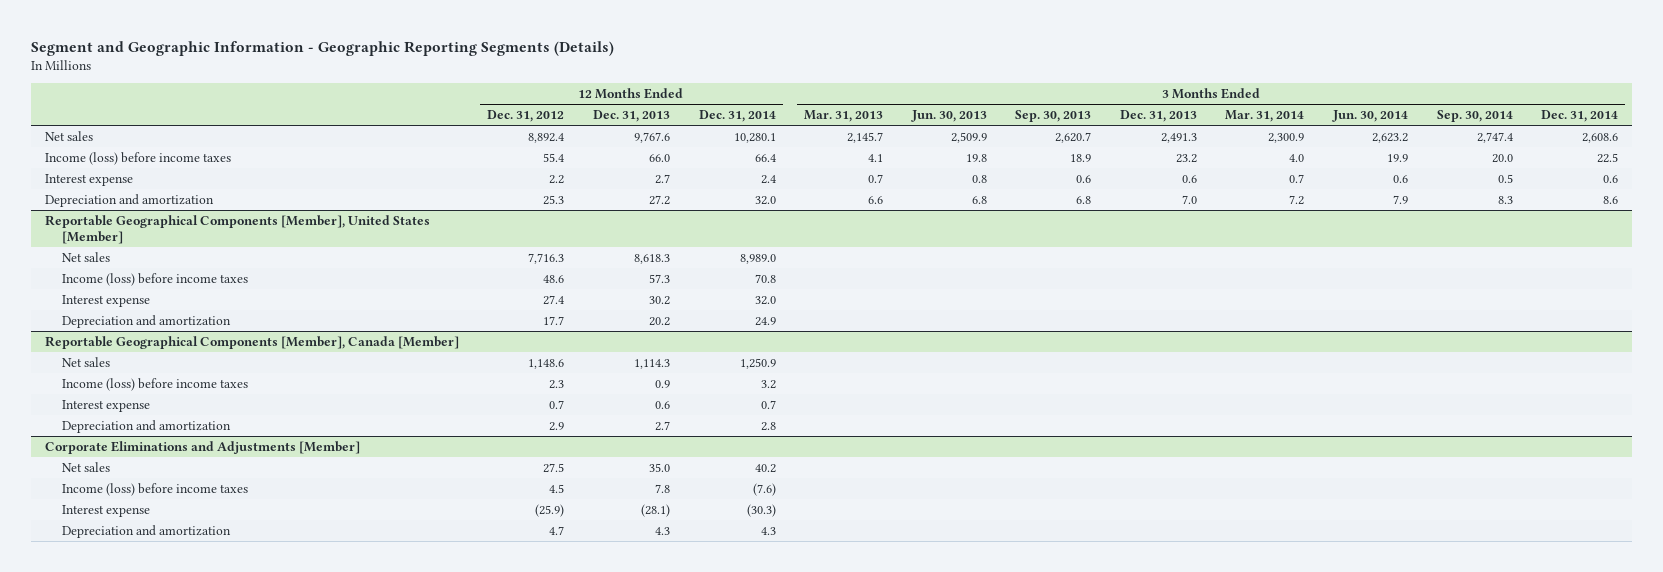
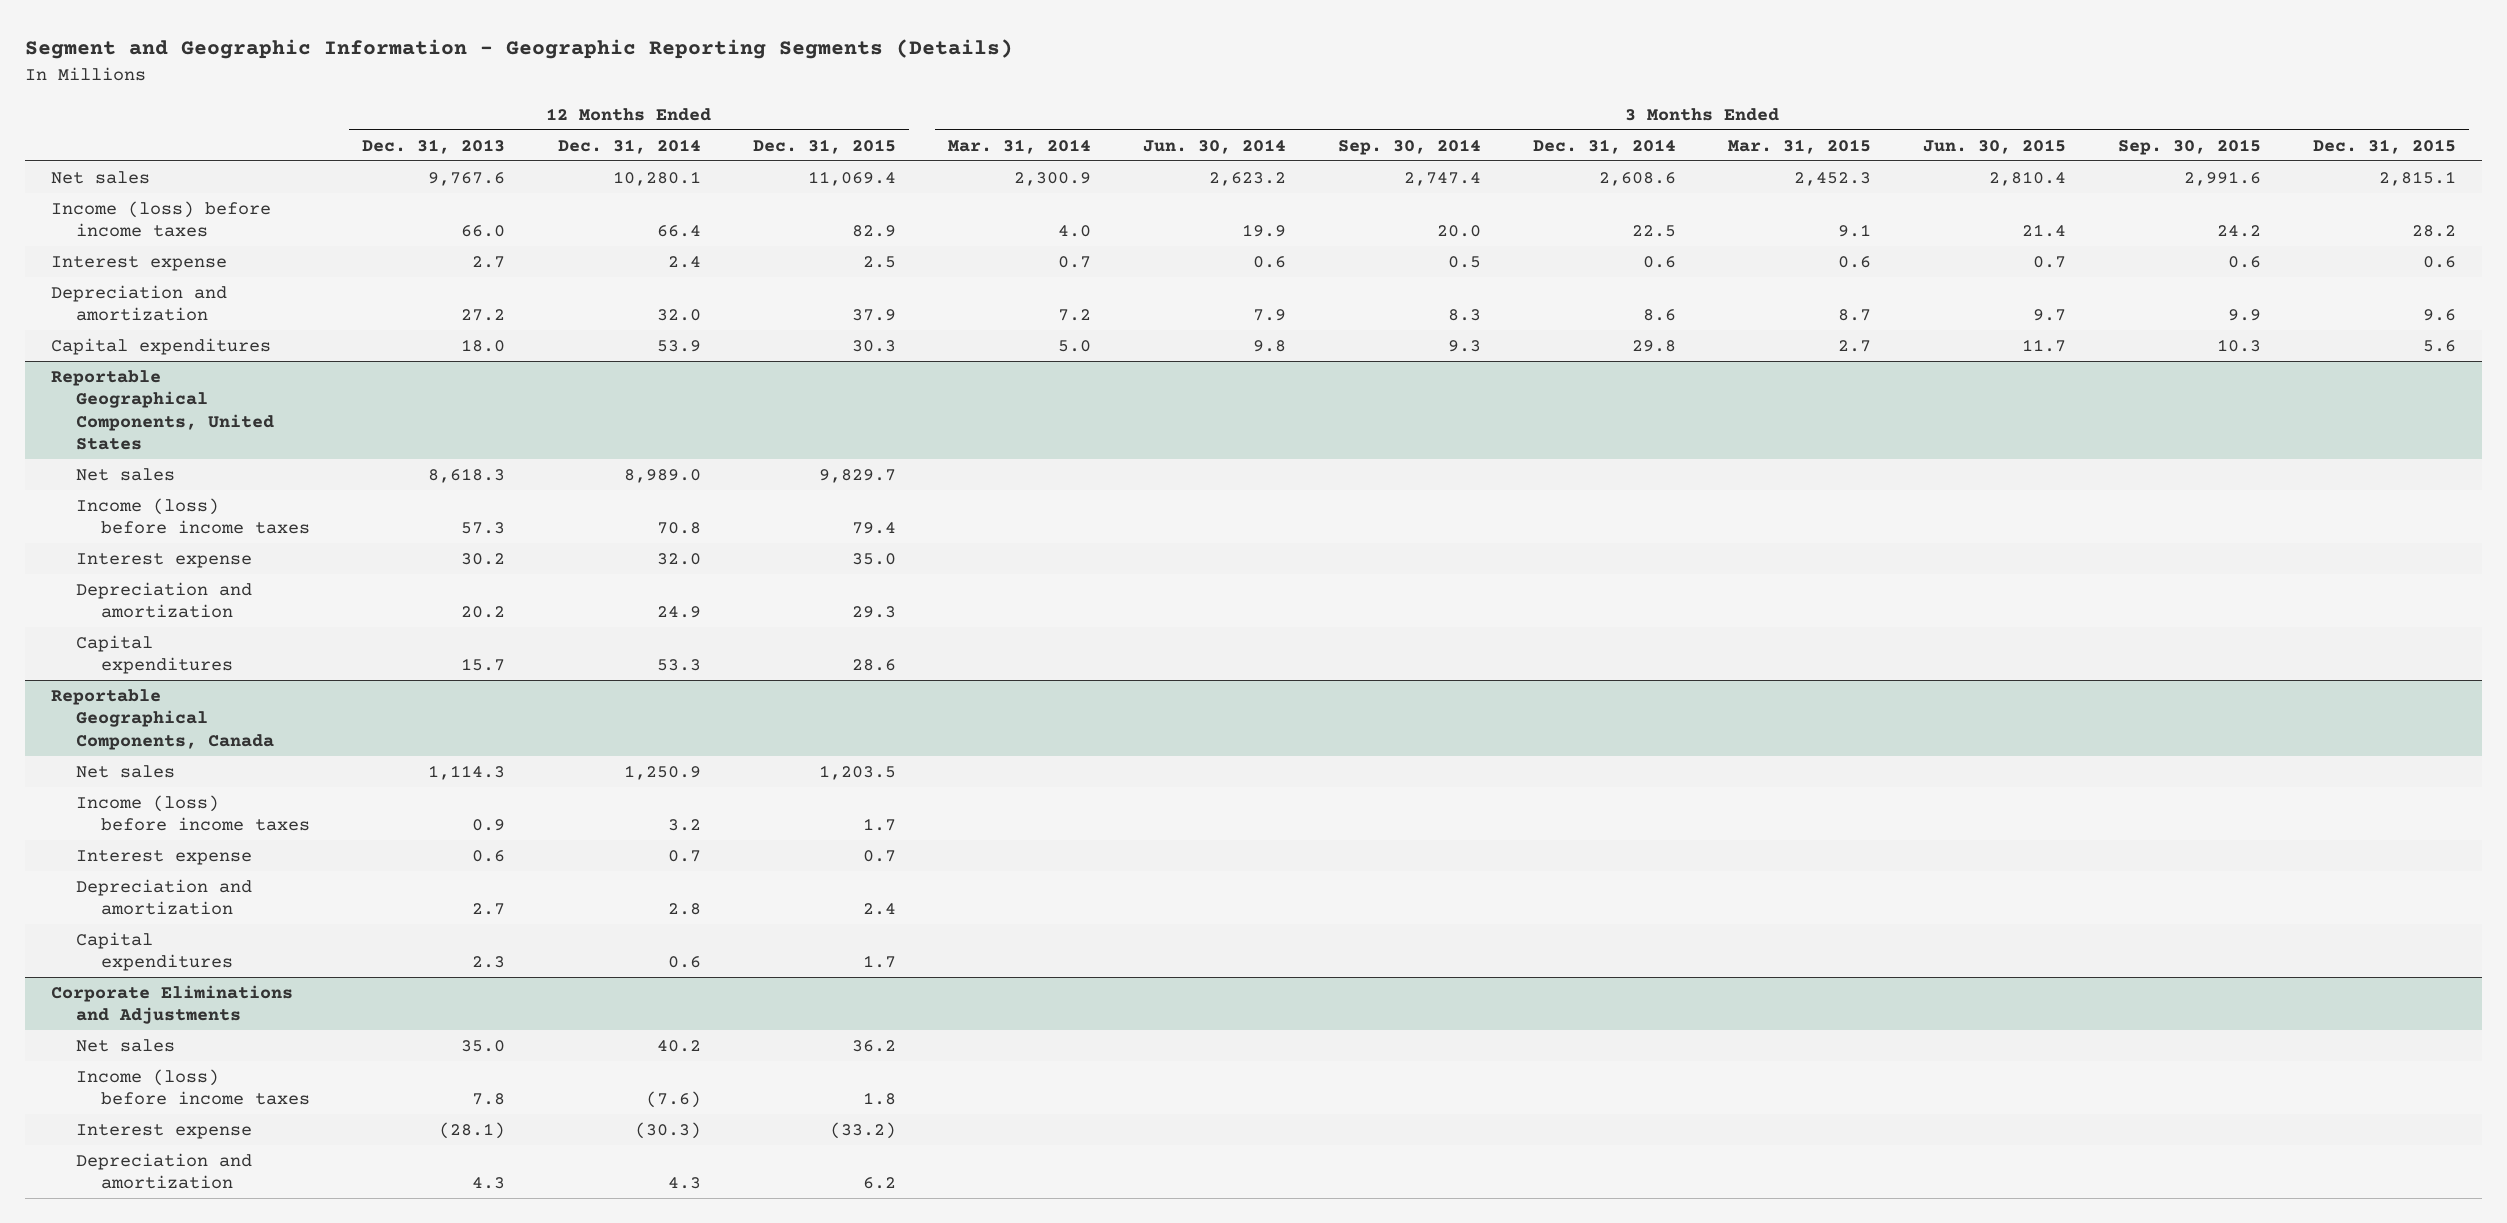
[487,110,565,123] Dec. 31, 2012 -> none
[804,110,884,123] Mar. 31, 2013 -> none
[910,110,987,123] Jun. 30, 2013 -> none
[1015,110,1092,123] Sep. 30, 2013 -> none
[1119,110,1197,123] Dec. 31, 2013 -> none
none -> [752,138,896,154] Dec. 31, 2015
none -> [1727,138,1871,154] Mar. 31, 2015
none -> [1922,138,2066,154] Jun. 30, 2015
none -> [2117,138,2261,155] Sep. 30, 2015
none -> [2312,138,2456,154] Dec. 31, 2015
none -> [51,338,272,356] Capital expenditures
[44,214,430,244] Reportable Geographical Components [Member], United States [Member] -> [51,370,275,450] Reportable Geographical Components, United States
none -> [76,635,234,675] Capital expenditures
[44,335,459,349] Reportable Geographical Components [Member], Canada [Member] -> [51,689,275,750] Reportable Geographical Components, Canada
none -> [76,932,234,972] Capital expenditures
[44,440,360,454] Corporate Eliminations and Adjustments [Member] -> [51,985,294,1025] Corporate Eliminations and Adjustments

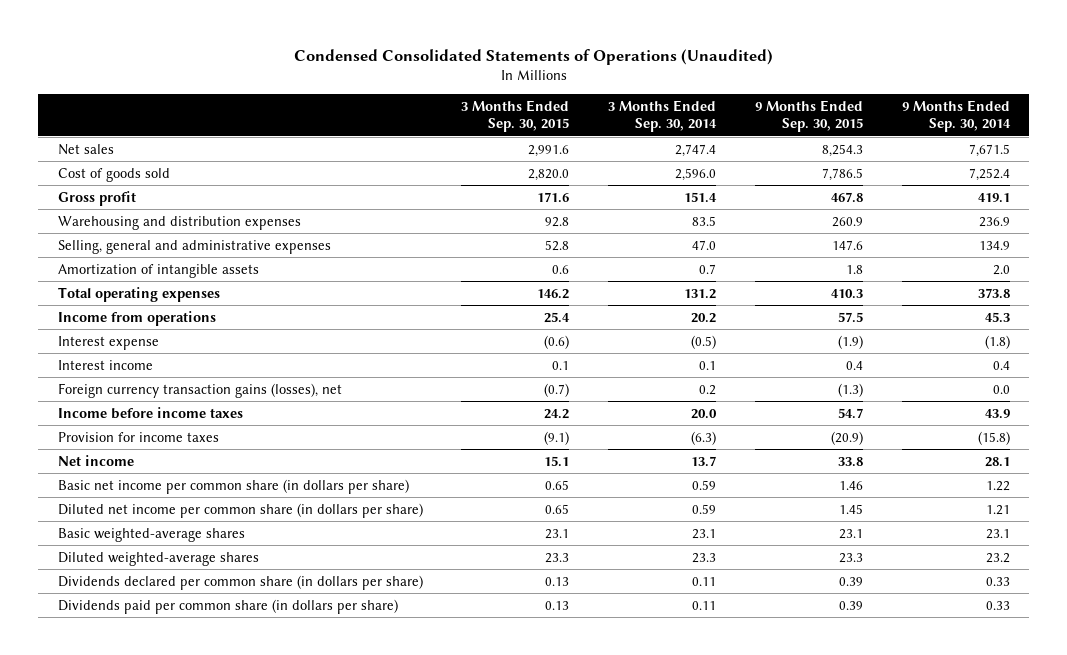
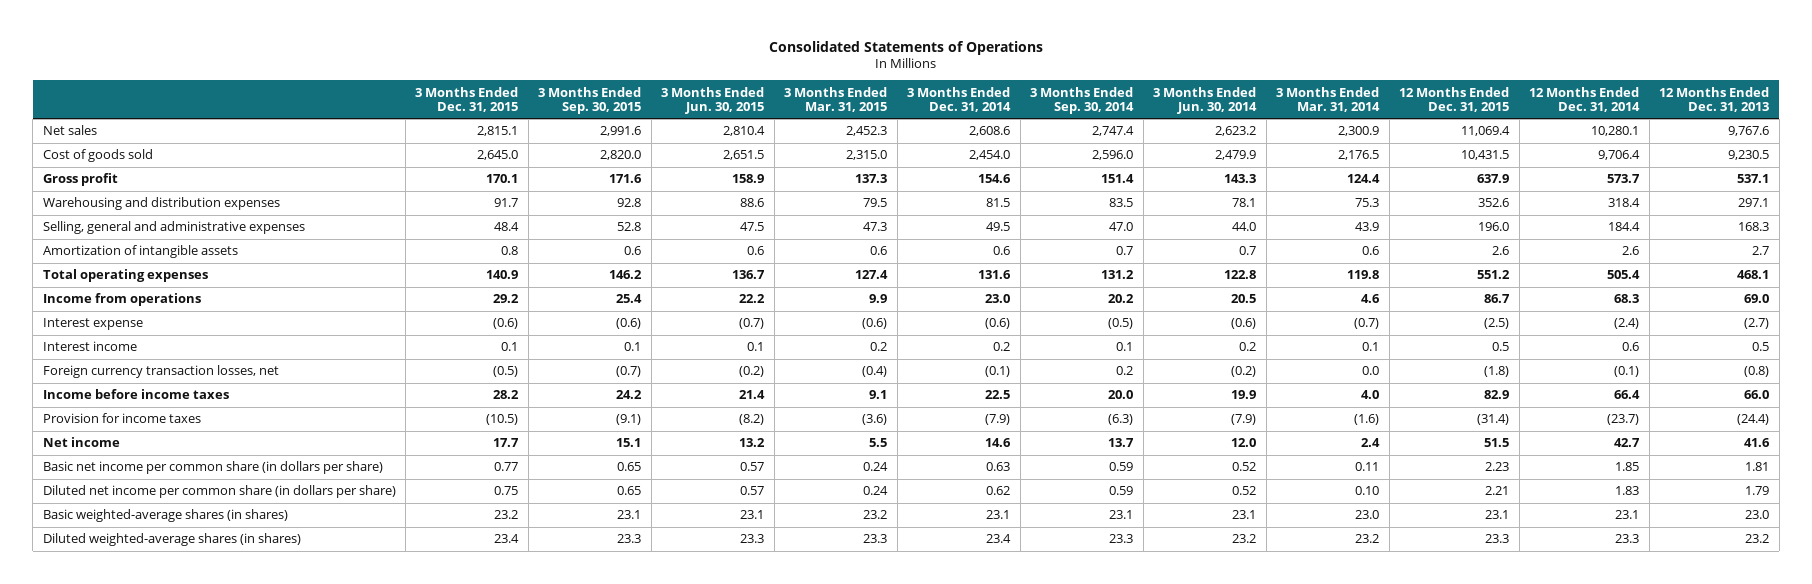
[293,48,773,65] Condensed Consolidated Statements of Operations (Unaudited) -> [768,40,1043,55] Consolidated Statements of Operations
[754,100,863,133] 9 Months Ended Sep. 30, 2015 -> none
[901,100,1011,133] 9 Months Ended Sep. 30, 2014 -> none
none -> [415,86,519,113] 3 Months Ended Dec. 31, 2015
none -> [661,86,765,115] 3 Months Ended Jun. 30, 2015
none -> [784,86,888,113] 3 Months Ended Mar. 31, 2015
none -> [907,86,1012,113] 3 Months Ended Dec. 31, 2014
none -> [1153,86,1258,115] 3 Months Ended Jun. 30, 2014
none -> [1276,86,1381,113] 3 Months Ended Mar. 31, 2014
none -> [1399,86,1510,113] 12 Months Ended Dec. 31, 2015
none -> [1529,86,1641,113] 12 Months Ended Dec. 31, 2014
none -> [1659,86,1770,113] 12 Months Ended Dec. 31, 2013
[57,382,342,398] Foreign currency transaction gains (losses), net -> [42,365,279,379] Foreign currency transaction losses, net
[57,574,423,590] Dividends declared per common share (in dollars per share) -> none
[57,598,398,614] Dividends paid per common share (in dollars per share) -> none
[57,527,245,542] Basic weighted-average shares -> [42,509,288,523] Basic weighted-average shares (in shares)
[57,551,259,566] Diluted weighted-average shares -> [42,533,301,547] Diluted weighted-average shares (in shares)

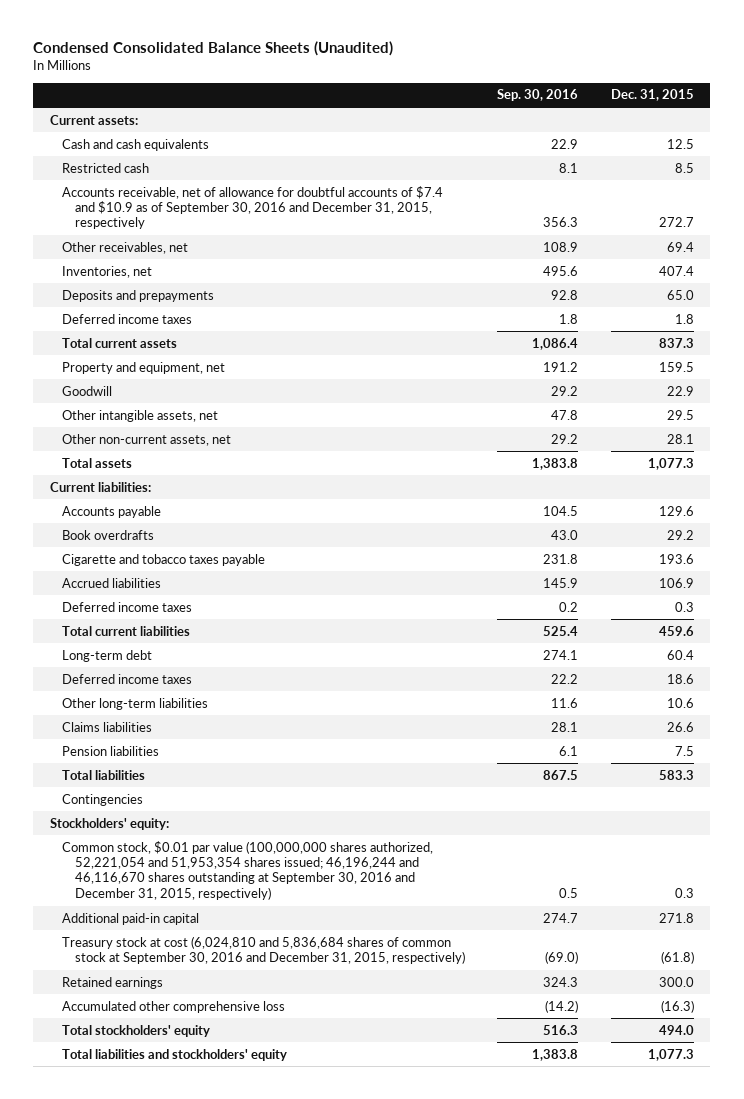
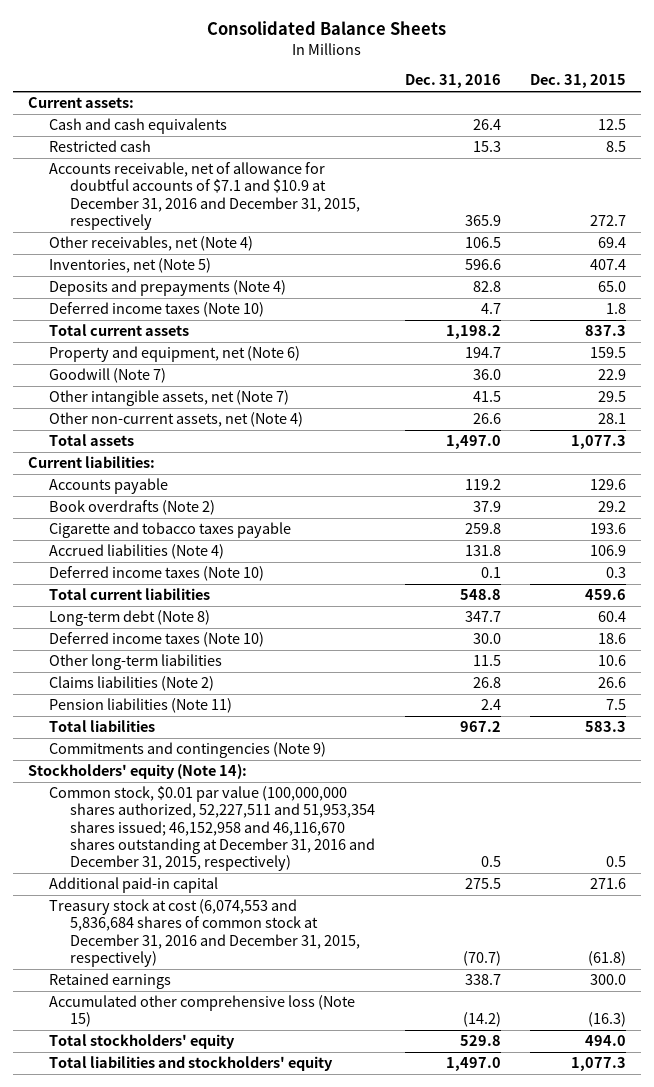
[33,41,394,57] Condensed Consolidated Balance Sheets (Unaudited) -> [207,21,447,36] Consolidated Balance Sheets
[497,89,579,102] Sep. 30, 2016 -> none
none -> [404,74,501,89] Dec. 31, 2016
[62,185,444,230] Accounts receivable, net of allowance for doubtful accounts of $7.4 and $10.9 as of September 30, 2016 and December 31, 2015, respectively -> [49,162,361,230] Accounts receivable, net of allowance for doubtful accounts of $7.1 and $10.9 at December 31, 2016 and December 31, 2015, respectively
[62,241,189,254] Other receivables, net -> [49,236,254,252] Other receivables, net (Note 4)
[62,265,153,278] Inventories, net -> [49,258,212,274] Inventories, net (Note 5)
[62,289,215,302] Deposits and prepayments -> [49,280,287,297] Deposits and prepayments (Note 4)
[62,313,193,324] Deferred income taxes -> [49,302,265,318] Deferred income taxes (Note 10)
[62,361,226,374] Property and equipment, net -> [49,346,301,363] Property and equipment, net (Note 6)
[62,385,113,396] Goodwill -> [49,368,167,384] Goodwill (Note 7)
[62,409,219,422] Other intangible assets, net -> [49,390,290,407] Other intangible assets, net (Note 7)
[62,433,232,446] Other non-current assets, net -> [49,412,304,428] Other non-current assets, net (Note 4)
[62,529,155,540] Book overdrafts -> [49,500,216,516] Book overdrafts (Note 2)
[62,577,162,588] Accrued liabilities -> [49,544,225,560] Accrued liabilities (Note 4)
[62,601,193,612] Deferred income taxes -> [49,566,265,582] Deferred income taxes (Note 10)
[62,649,153,662] Long-term debt -> [49,610,211,627] Long-term debt (Note 8)
[62,673,193,684] Deferred income taxes -> [49,632,265,648] Deferred income taxes (Note 10)
[62,721,153,732] Claims liabilities -> [49,676,215,692] Claims liabilities (Note 2)
[62,745,160,756] Pension liabilities -> [49,698,233,714] Pension liabilities (Note 11)
[62,793,144,806] Contingencies -> [49,742,327,759] Commitments and contingencies (Note 9)
[49,817,169,830] Stockholders' equity: -> [27,764,247,780] Stockholders' equity (Note 14):
[62,840,434,900] Common stock, $0.01 par value (100,000,000 shares authorized, 52,221,054 and 51,953,354 shares issued; 46,196,244 and 46,116,670 shares outstanding at September 30, 2016 and December 31, 2015, respectively) -> [49,786,376,871] Common stock, $0.01 par value (100,000,000 shares authorized, 52,227,511 and 51,953,354 shares issued; 46,152,958 and 46,116,670 shares outstanding at December 31, 2016 and December 31, 2015, respectively)
[674,887,694,898] 0.3 -> [606,855,627,867] 0.5
[658,912,694,923] 271.8 -> [590,878,627,890] 271.6
[62,935,465,965] Treasury stock at cost (6,024,810 and 5,836,684 shares of common stock at September 30, 2016 and December 31, 2015, respectively) -> [49,899,361,967] Treasury stock at cost (6,074,553 and 5,836,684 shares of common stock at December 31, 2016 and December 31, 2015, respectively)
[62,1000,286,1013] Accumulated other comprehensive loss -> [49,995,356,1028] Accumulated other comprehensive loss (Note 15)

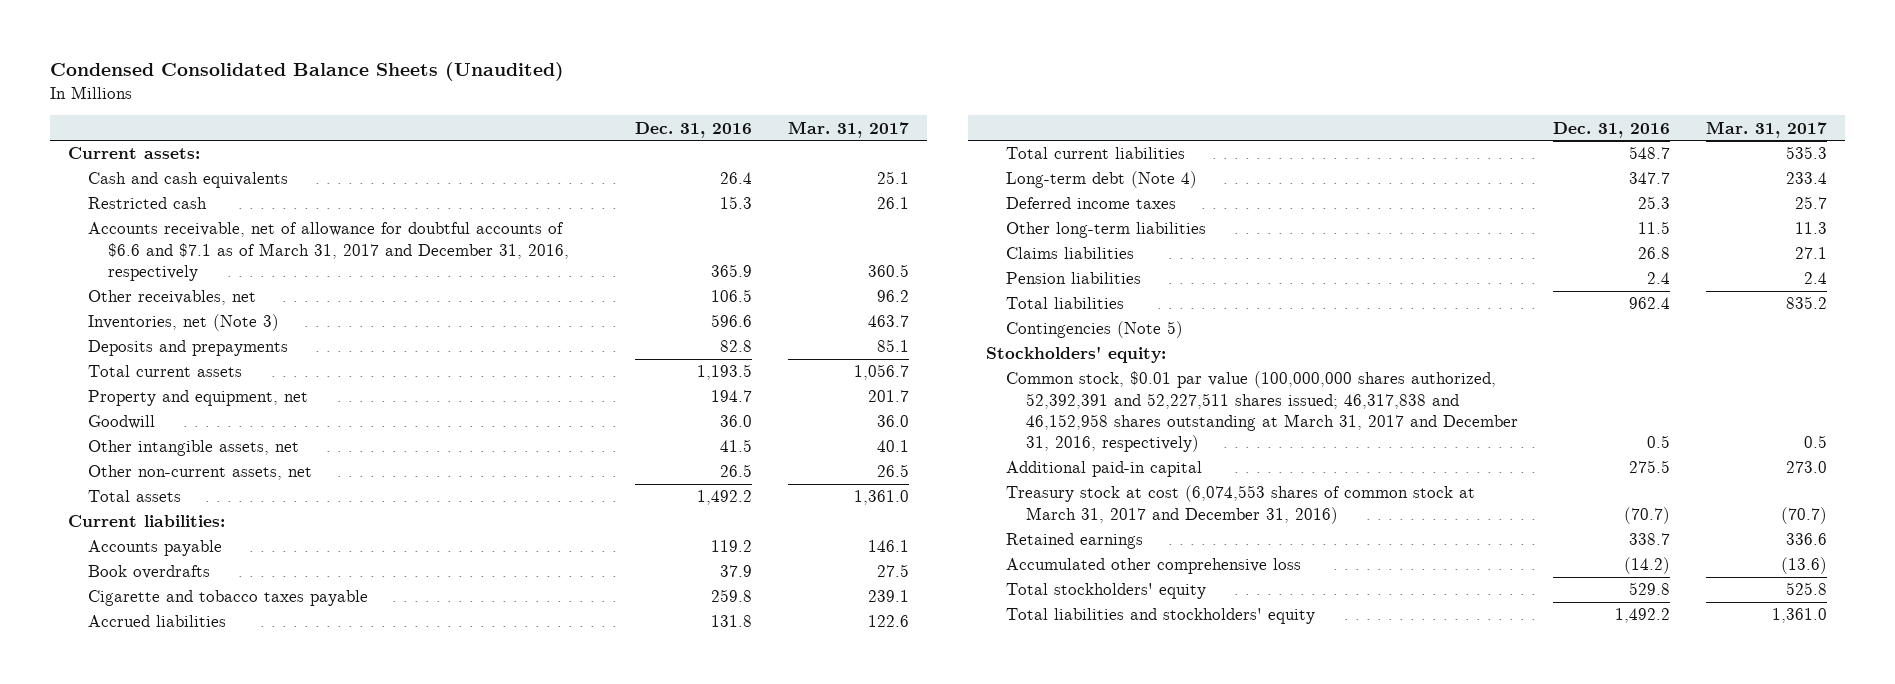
[207,21,447,36] Consolidated Balance Sheets -> [50,62,565,82] Condensed Consolidated Balance Sheets (Unaudited)
[530,74,627,89] Dec. 31, 2015 -> none
none -> [787,120,909,138] Mar. 31, 2017
[49,302,265,318] Deferred income taxes (Note 10) -> none
[49,162,361,230] Accounts receivable, net of allowance for doubtful accounts of $7.1 and $10.9 at December 31, 2016 and December 31, 2015, respectively -> [87,222,569,281] Accounts receivable, net of allowance for doubtful accounts of $6.6 and $7.1 as of March 31, 2017 and December 31, 2016, respectively
[49,236,254,252] Other receivables, net (Note 4) -> [87,290,256,306] Other receivables, net
[49,258,212,274] Inventories, net (Note 5) -> [87,314,279,332] Inventories, net (Note 3)
[49,280,287,297] Deposits and prepayments (Note 4) -> [87,340,288,357] Deposits and prepayments
[445,325,501,340] 1,198.2 -> [697,364,753,381] 1,193.5
[49,346,301,363] Property and equipment, net (Note 6) -> [87,390,308,407] Property and equipment, net
[49,368,167,384] Goodwill (Note 7) -> [87,415,155,430] Goodwill
[49,390,290,407] Other intangible assets, net (Note 7) -> [87,440,299,457] Other intangible assets, net
[49,412,304,428] Other non-current assets, net (Note 4) -> [87,465,312,481] Other non-current assets, net
[472,413,501,425] 26.6 -> [720,464,753,478] 26.5
[445,435,501,450] 1,497.0 -> [697,490,753,506] 1,492.2
[49,500,216,516] Book overdrafts (Note 2) -> [87,565,210,580] Book overdrafts
[49,566,265,582] Deferred income taxes (Note 10) -> none
[49,544,225,560] Accrued liabilities (Note 4) -> [87,615,226,628] Accrued liabilities
[459,589,501,601] 548.8 -> [1629,146,1671,160] 548.7
[49,610,211,627] Long-term debt (Note 8) -> [1005,171,1197,189] Long-term debt (Note 4)
[49,632,265,648] Deferred income taxes (Note 10) -> [1005,197,1176,210] Deferred income taxes
[472,633,501,645] 30.0 -> [1638,196,1671,210] 25.3
[49,676,215,692] Claims liabilities (Note 2) -> [1005,247,1134,260] Claims liabilities
[49,698,233,714] Pension liabilities (Note 11) -> [1005,272,1141,285] Pension liabilities
[459,721,501,733] 967.2 -> [1629,297,1671,310] 962.4
[49,742,327,759] Commitments and contingencies (Note 9) -> [1005,321,1183,339] Contingencies (Note 5)
[27,764,247,780] Stockholders' equity (Note 14): -> [986,346,1167,364] Stockholders' equity:
[49,786,376,871] Common stock, $0.01 par value (100,000,000 shares authorized, 52,227,511 and 51,953,354 shares issued; 46,152,958 and 46,116,670 shares outstanding at December 31, 2016 and December 31, 2015, respectively) -> [1005,371,1518,453] Common stock, $0.01 par value (100,000,000 shares authorized, 52,392,391 and 52,227,511 shares issued; 46,317,838 and 46,152,958 shares outstanding at March 31, 2017 and December 31, 2016, respectively)
[49,899,361,967] Treasury stock at cost (6,074,553 and 5,836,684 shares of common stock at December 31, 2016 and December 31, 2015, respectively) -> [1005,485,1475,524] Treasury stock at cost (6,074,553 shares of common stock at March 31, 2017 and December 31, 2016)
[49,995,356,1028] Accumulated other comprehensive loss (Note 15) -> [1005,558,1301,575] Accumulated other comprehensive loss
[445,1057,501,1072] 1,497.0 -> [1615,608,1671,624] 1,492.2

